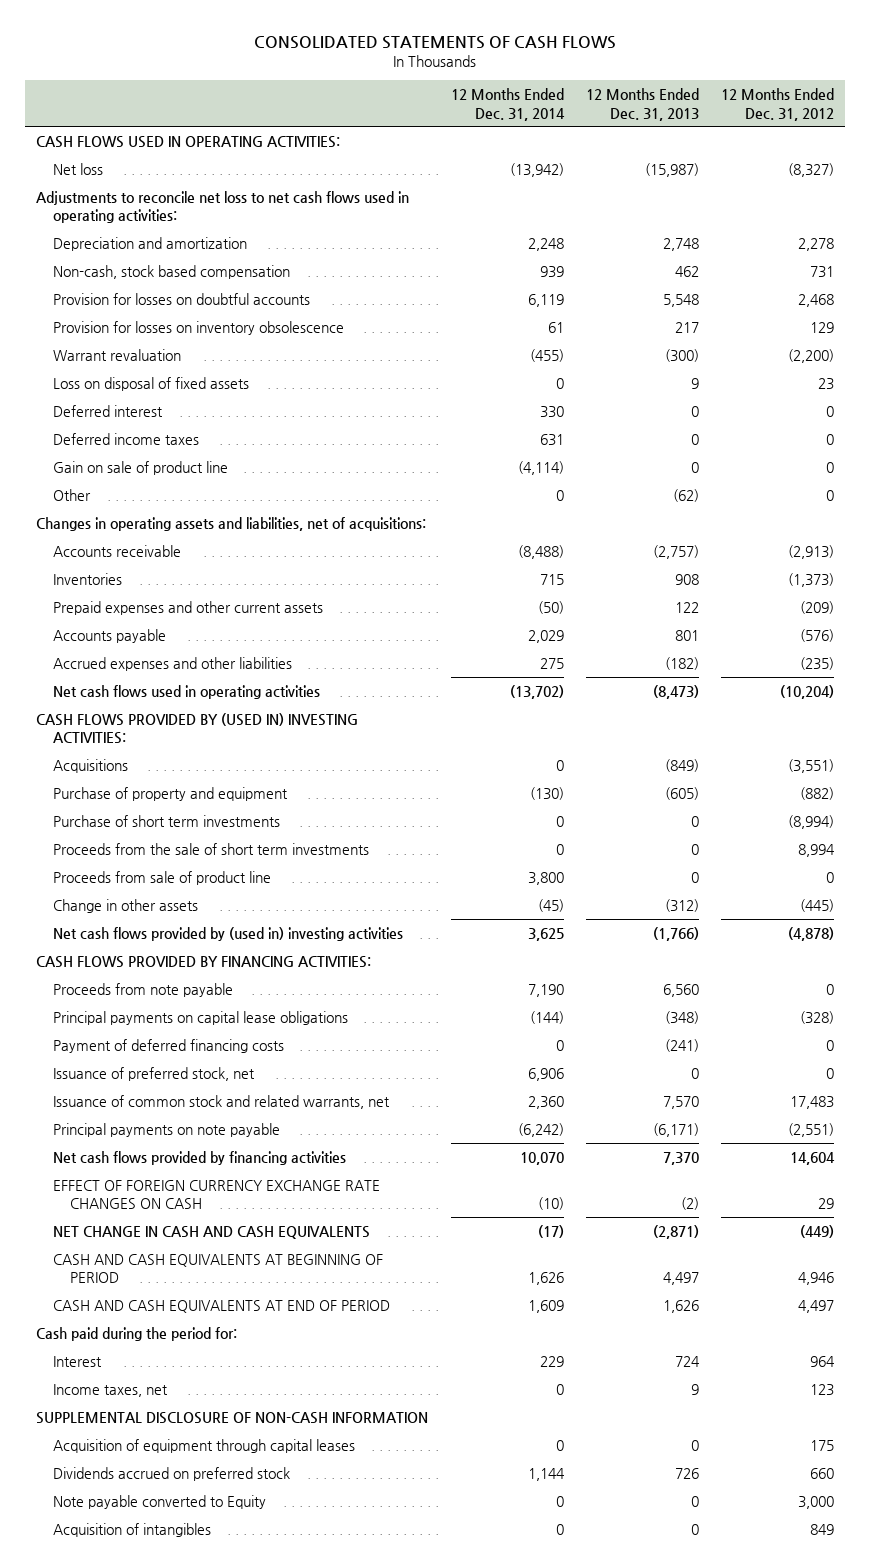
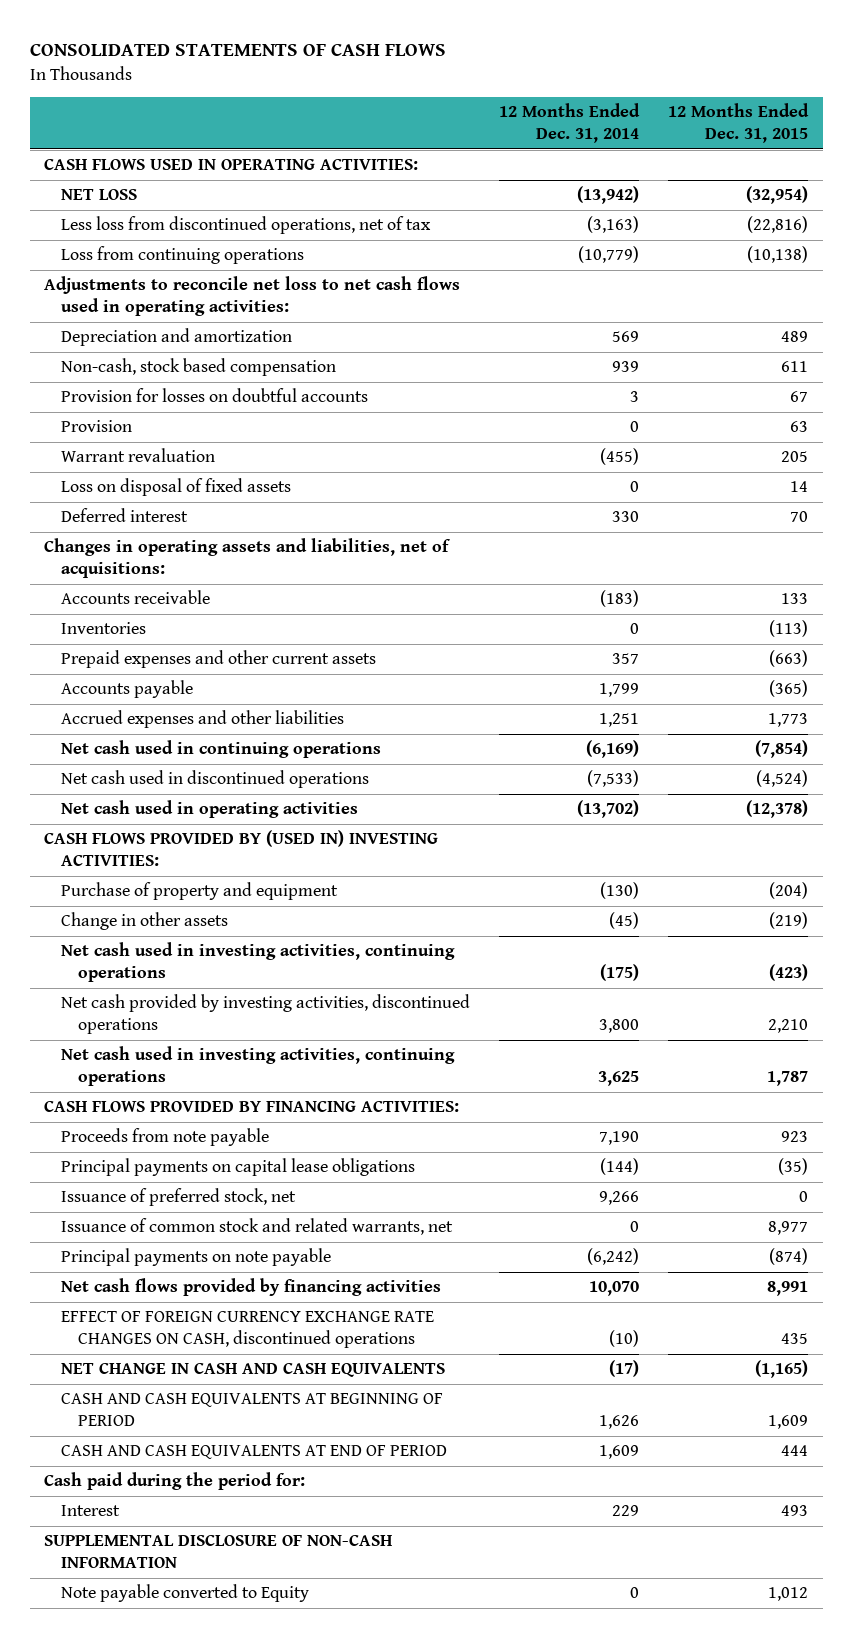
[585,88,699,121] 12 Months Ended Dec. 31, 2013 -> none
[720,88,834,121] 12 Months Ended Dec. 31, 2012 -> none
none -> [668,103,810,144] 12 Months Ended Dec. 31, 2015
[53,162,104,175] Net loss -> [61,189,138,201] NET LOSS
none -> [61,216,432,235] Less loss from discontinued operations, net of tax
none -> [61,246,305,265] Loss from continuing operations
[527,237,564,251] 2,248 -> [612,331,640,343] 569
[53,320,345,335] Provision for losses on inventory obsolescence -> none
[527,293,564,307] 6,119 -> [630,391,640,403] 3
none -> [61,420,133,433] Provision
[53,432,200,445] Deferred income taxes -> none
[53,460,229,475] Gain on sale of product line -> none
[53,488,92,501] Other -> none
[517,544,564,559] (8,488) -> [600,590,640,608] (183)
[539,573,564,585] 715 -> [630,623,640,635] 0
[537,600,564,614] (50) -> [612,653,640,665] 357
[527,629,564,643] 2,029 -> [599,683,640,698] 1,799
[539,657,564,669] 275 -> [599,713,640,728] 1,251
none -> [61,740,382,759] Net cash used in continuing operations
none -> [61,770,370,789] Net cash used in discontinued operations
[53,684,321,699] Net cash flows used in operating activities -> [61,800,359,819] Net cash used in operating activities
[53,758,129,773] Acquisitions -> none
[53,814,281,827] Purchase of short term investments -> none
[53,842,370,855] Proceeds from the sale of short term investments -> none
[53,870,272,885] Proceeds from sale of product line -> none
none -> [61,942,456,982] Net cash used in investing activities, continuing operations
none -> [61,994,471,1034] Net cash provided by investing activities, discontinued operations
[53,926,404,941] Net cash flows provided by (used in) investing activities -> [61,1046,456,1086] Net cash used in investing activities, continuing operations
[53,1038,285,1053] Payment of deferred financing costs -> none
[527,1067,564,1081] 6,906 -> [599,1191,640,1206] 9,266
[527,1095,564,1109] 2,360 -> [630,1221,640,1233] 0
[53,1179,381,1210] EFFECT OF FOREIGN CURRENCY EXCHANGE RATE CHANGES ON CASH -> [61,1311,435,1348] EFFECT OF FOREIGN CURRENCY EXCHANGE RATE CHANGES ON CASH, discontinued operations
[53,1383,169,1397] Income taxes, net -> none
[53,1438,356,1453] Acquisition of equipment through capital leases -> none
[53,1466,291,1481] Dividends accrued on preferred stock -> none
[53,1522,212,1537] Acquisition of intangibles -> none

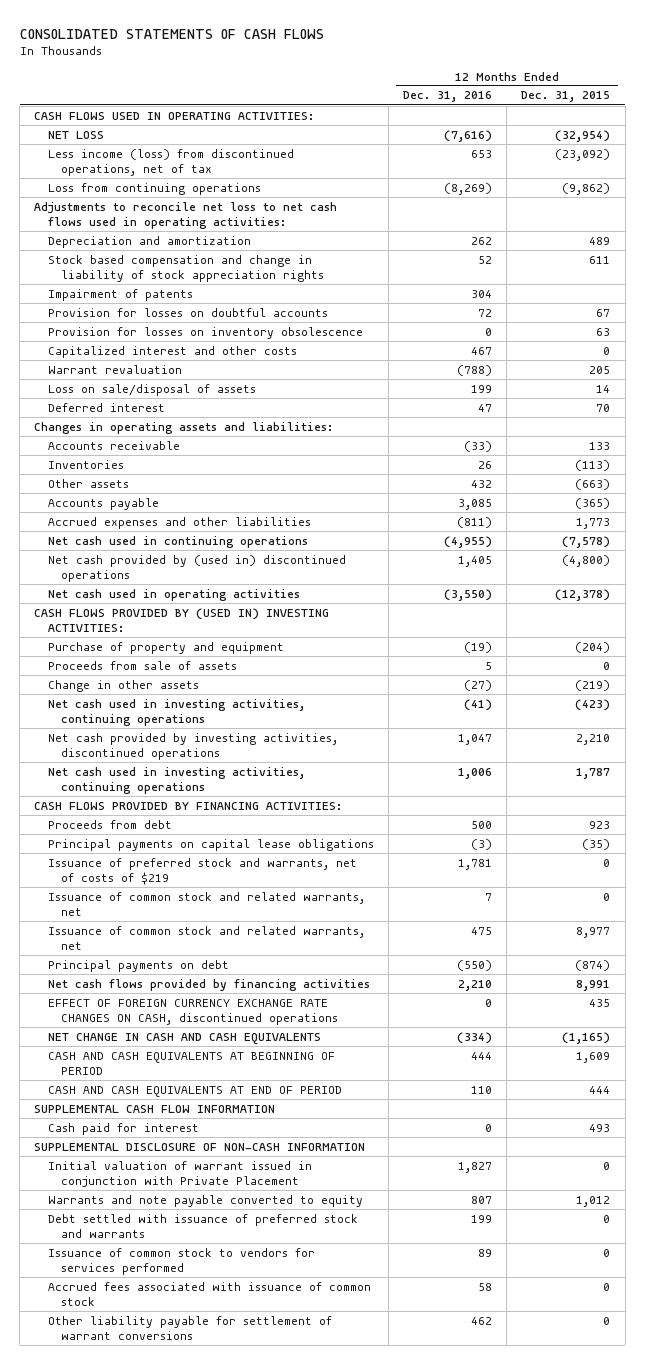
[499,103,641,144] 12 Months Ended Dec. 31, 2014 -> none
none -> [403,91,493,103] Dec. 31, 2016
[61,216,432,235] Less loss from discontinued operations, net of tax -> [47,148,294,176] Less income (loss) from discontinued operations, net of tax
[747,216,809,234] (22,816) -> [555,148,611,161] (23,092)
[747,246,809,264] (10,138) -> [562,182,611,195] (9,862)
[61,358,337,377] Non-cash, stock based compensation -> [47,254,325,282] Stock based compensation and change in liability of stock appreciation rights
none -> [47,288,193,301] Impairment of patents
[61,420,133,433] Provision -> [47,326,363,339] Provision for losses on inventory obsolescence
none -> [47,345,297,358] Capitalized interest and other costs
[61,478,292,497] Loss on disposal of fixed assets -> [47,383,256,396] Loss on sale/disposal of assets
[44,538,452,578] Changes in operating assets and liabilities, net of acquisitions: -> [34,421,334,434] Changes in operating assets and liabilities:
[61,650,377,669] Prepaid expenses and other current assets -> [47,478,129,488] Other assets
[755,740,809,759] (7,854) -> [562,535,611,548] (7,578)
[61,770,370,789] Net cash used in discontinued operations -> [47,554,346,582] Net cash provided by (used in) discontinued operations
[756,770,809,788] (4,524) -> [562,554,611,567] (4,800)
none -> [47,660,237,670] Proceeds from sale of assets
[61,1128,270,1147] Proceeds from note payable -> [47,819,172,829] Proceeds from debt
[61,1188,297,1207] Issuance of preferred stock, net -> [47,857,357,885] Issuance of preferred stock and warrants, net of costs of $219
none -> [47,891,365,916] Issuance of common stock and related warrants, net
[61,1248,332,1267] Principal payments on note payable -> [47,959,229,972] Principal payments on debt
[44,1472,306,1491] Cash paid during the period for: -> none
none -> [34,1104,276,1113] SUPPLEMENTAL CASH FLOW INFORMATION
[61,1505,121,1517] Interest -> [47,1122,199,1135] Cash paid for interest
none -> [47,1160,312,1187] Initial valuation of warrant issued in conjunction with Private Placement
[61,1584,310,1603] Note payable converted to Equity -> [47,1194,363,1207] Warrants and note payable converted to equity
none -> [47,1213,358,1238] Debt settled with issuance of preferred stock and warrants
none -> [47,1247,315,1275] Issuance of common stock to vendors for services performed
none -> [47,1281,371,1306] Accrued fees associated with issuance of common stock
none -> [47,1315,332,1340] Other liability payable for settlement of warrant conversions

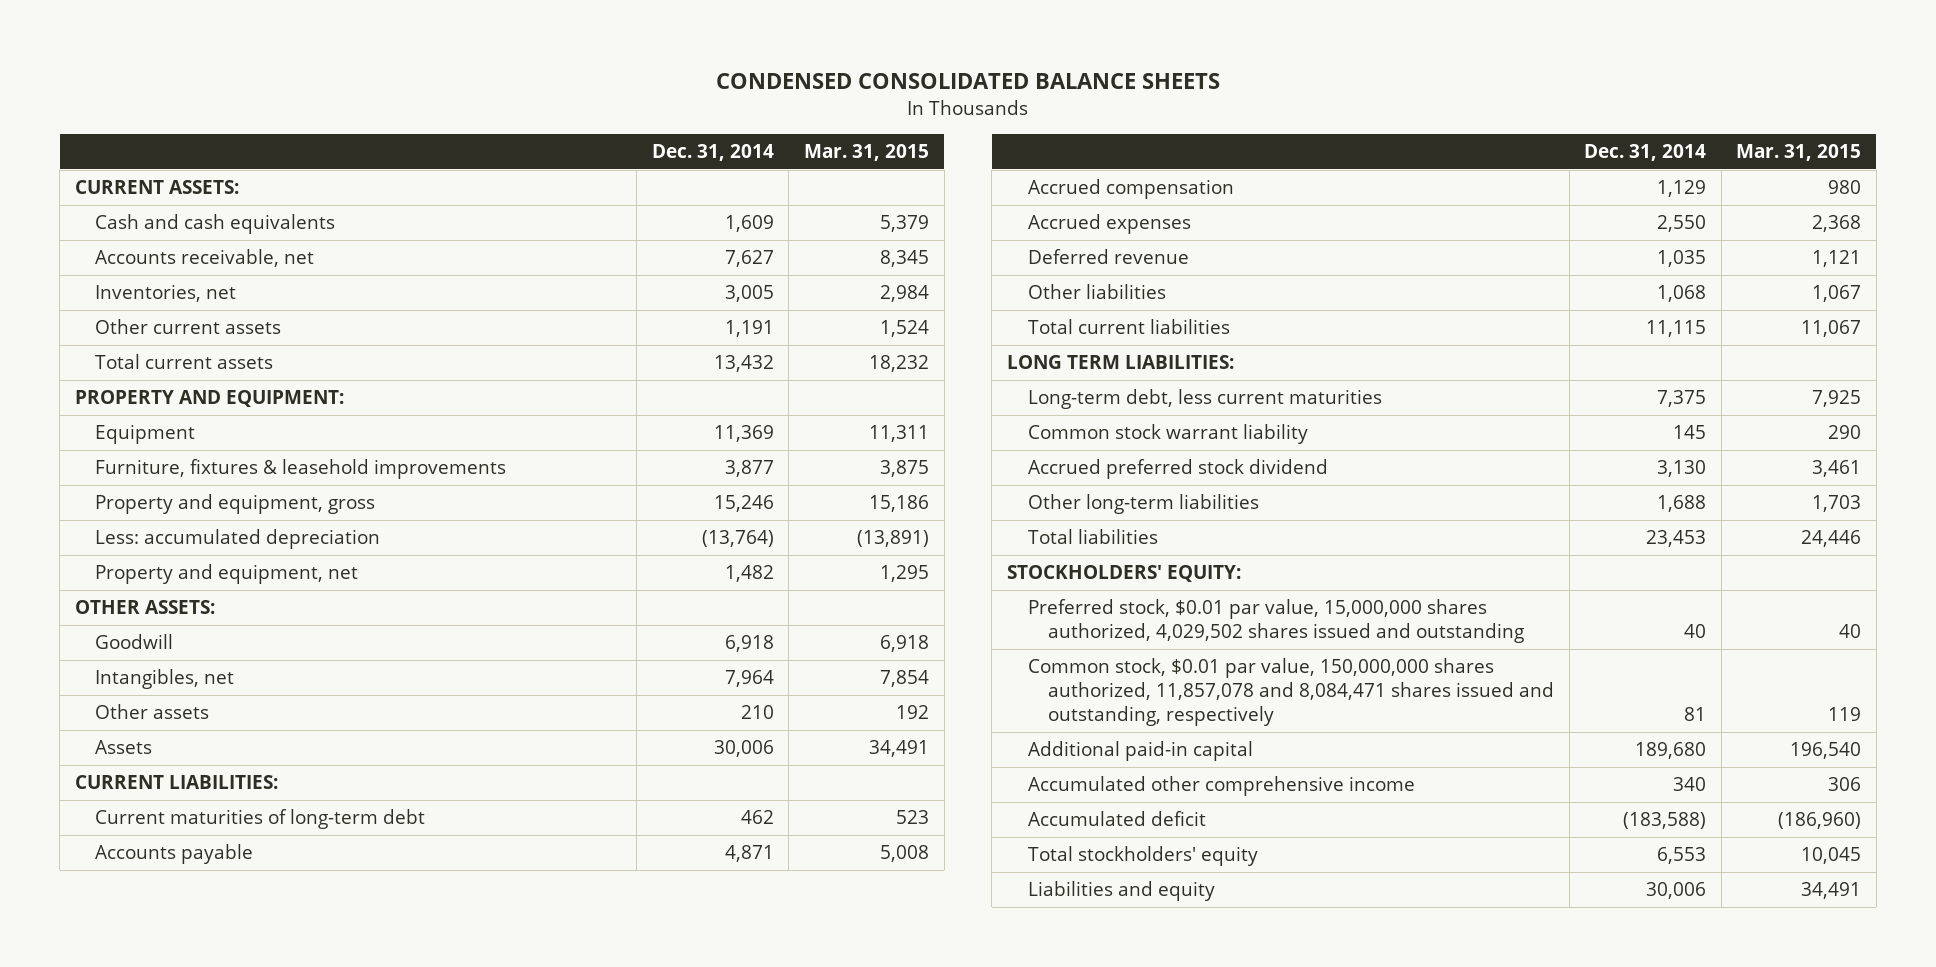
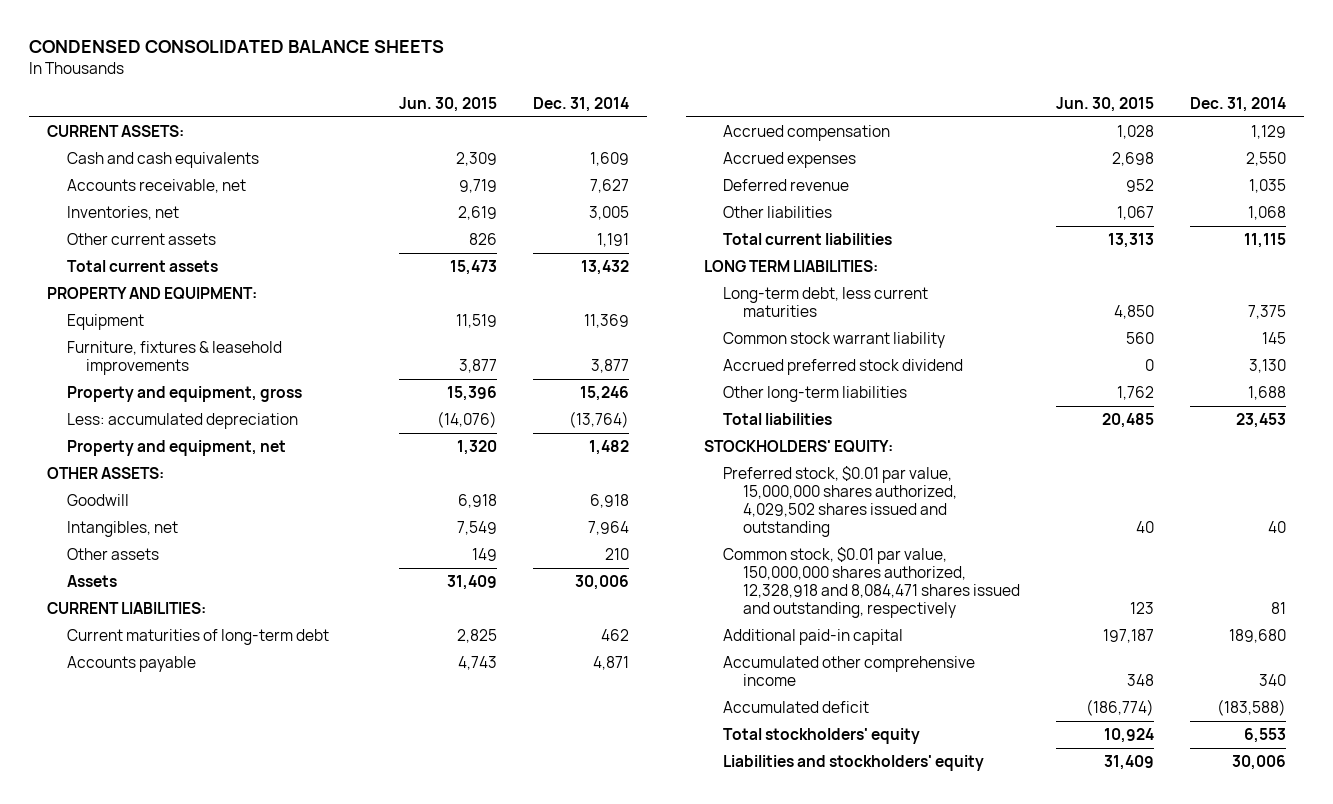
[804,144,930,162] Mar. 31, 2015 -> none
none -> [399,97,498,113] Jun. 30, 2015
[1027,658,1555,727] Common stock, $0.01 par value, 150,000,000 shares authorized, 11,857,078 and 8,084,471 shares issued and outstanding, respectively -> [723,547,1020,619] Common stock, $0.01 par value, 150,000,000 shares authorized, 12,328,918 and 8,084,471 shares issued and outstanding, respectively
[1027,881,1215,902] Liabilities and equity -> [723,755,985,772] Liabilities and stockholders' equity

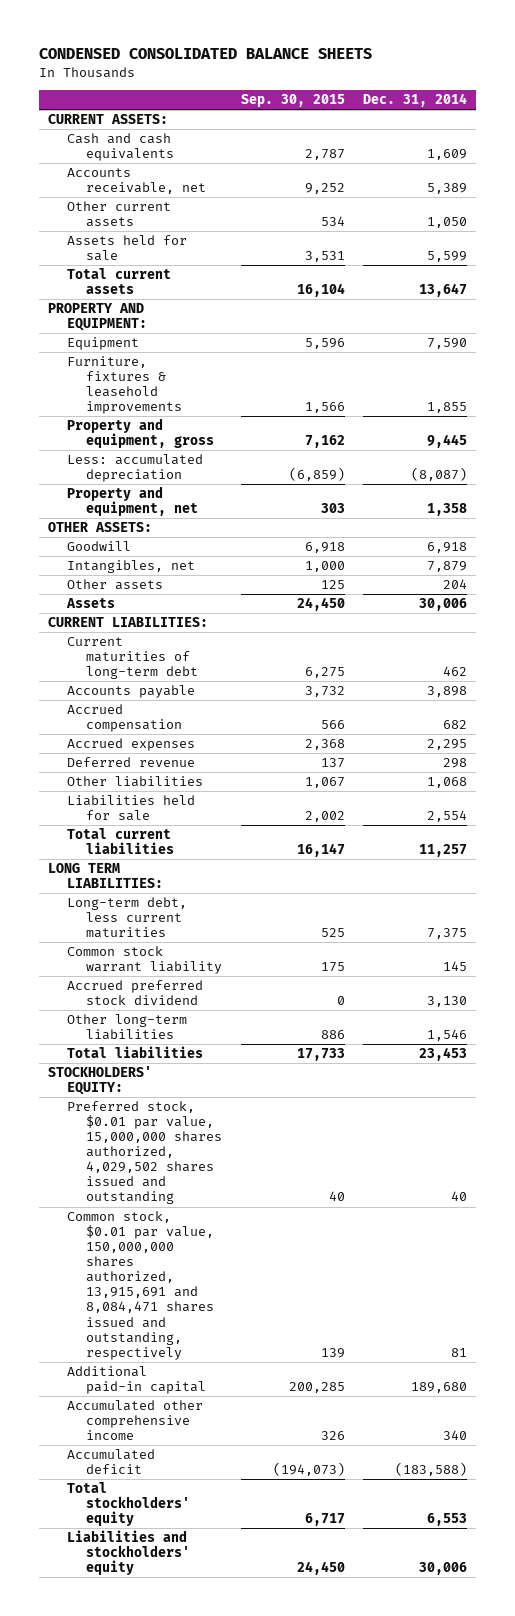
[399,97,498,113] Jun. 30, 2015 -> none
none -> [240,94,345,108] Sep. 30, 2015
[66,206,179,221] Inventories, net -> none
[590,179,630,194] 7,627 -> [426,183,467,195] 5,389
[597,233,630,248] 1,191 -> [426,217,467,229] 1,050
none -> [67,235,188,262] Assets held for sale
[581,260,630,276] 13,432 -> [418,283,467,298] 13,647
[584,314,630,329] 11,369 -> [426,338,467,350] 7,590
[591,359,630,374] 3,877 -> [426,402,467,414] 1,855
[580,386,630,402] 15,246 -> [426,434,467,449] 9,445
[569,411,630,429] (13,764) -> [410,467,467,482] (8,087)
[589,440,630,456] 1,482 -> [426,503,467,517] 1,358
[588,521,630,536] 7,964 -> [426,561,467,573] 7,879
[605,548,630,561] 210 -> [442,579,467,590] 204
[593,656,630,671] 4,871 -> [426,686,467,698] 3,898
[1251,125,1287,140] 1,129 -> [442,720,467,730] 682
[1246,152,1287,167] 2,550 -> [426,739,467,751] 2,295
[1249,179,1287,194] 1,035 -> [442,758,467,769] 298
none -> [67,795,196,822] Liabilities held for sale
[1244,233,1287,249] 11,115 -> [418,844,467,858] 11,257
[1248,386,1287,401] 1,688 -> [426,1029,467,1042] 1,546
[723,547,1020,619] Common stock, $0.01 par value, 150,000,000 shares authorized, 12,328,918 and 8,084,471 shares issued and outstanding, respectively -> [67,1211,215,1360] Common stock, $0.01 par value, 150,000,000 shares authorized, 13,915,691 and 8,084,471 shares issued and outstanding, respectively

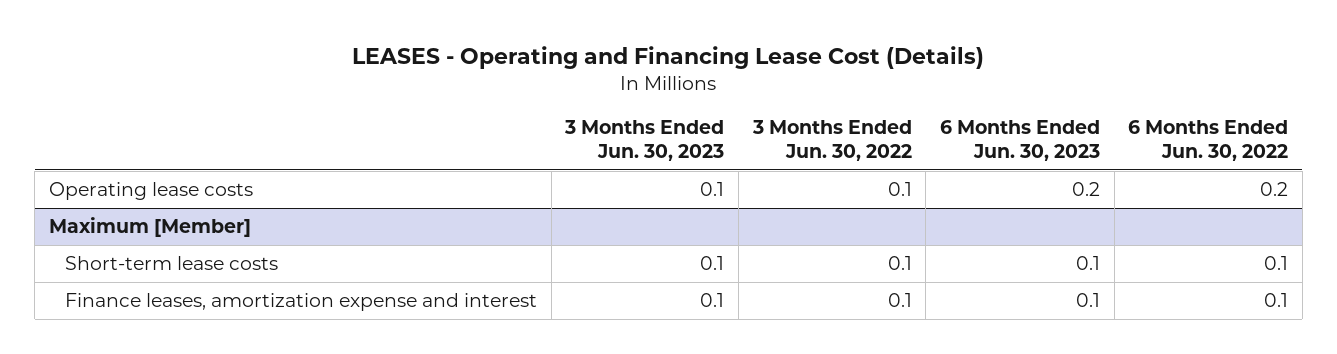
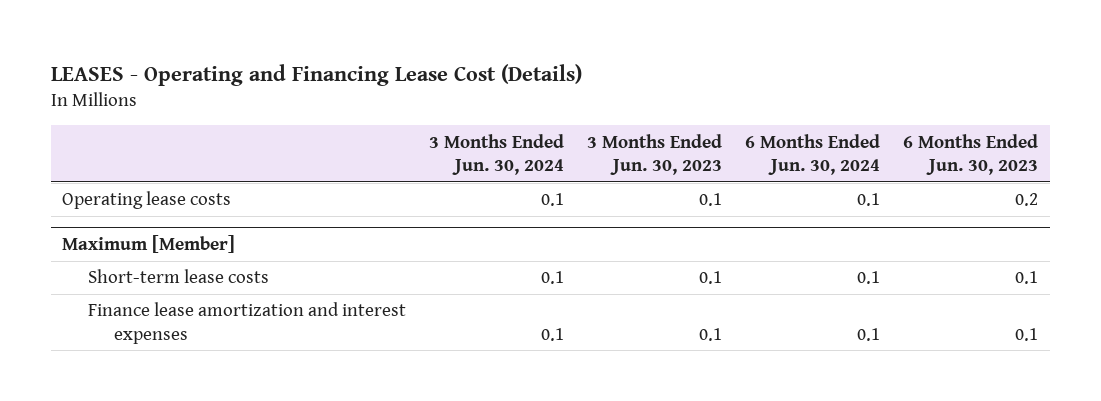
[751,119,912,162] 3 Months Ended Jun. 30, 2022 -> none
[1128,119,1289,162] 6 Months Ended Jun. 30, 2022 -> none
none -> [429,133,565,176] 3 Months Ended Jun. 30, 2024
none -> [745,133,881,176] 6 Months Ended Jun. 30, 2024
[65,292,538,311] Finance leases, amortization expense and interest -> [88,302,407,344] Finance lease amortization and interest expenses

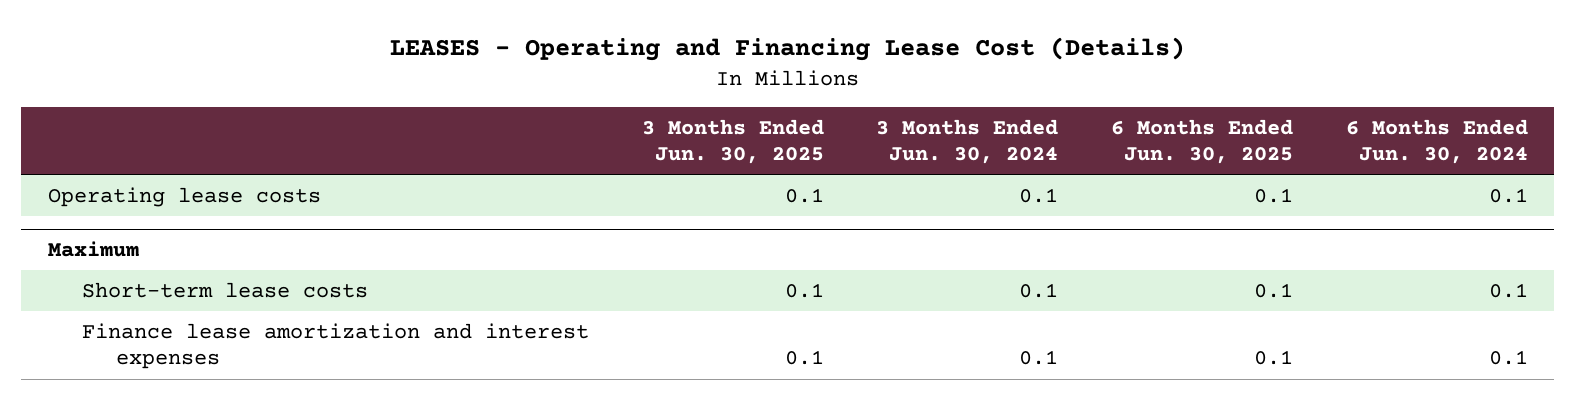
[587,133,723,176] 3 Months Ended Jun. 30, 2023 -> none
[903,133,1039,176] 6 Months Ended Jun. 30, 2023 -> none
none -> [641,118,824,165] 3 Months Ended Jun. 30, 2025
none -> [1111,118,1294,165] 6 Months Ended Jun. 30, 2025
[62,235,236,254] Maximum [Member] -> [47,241,139,258] Maximum

